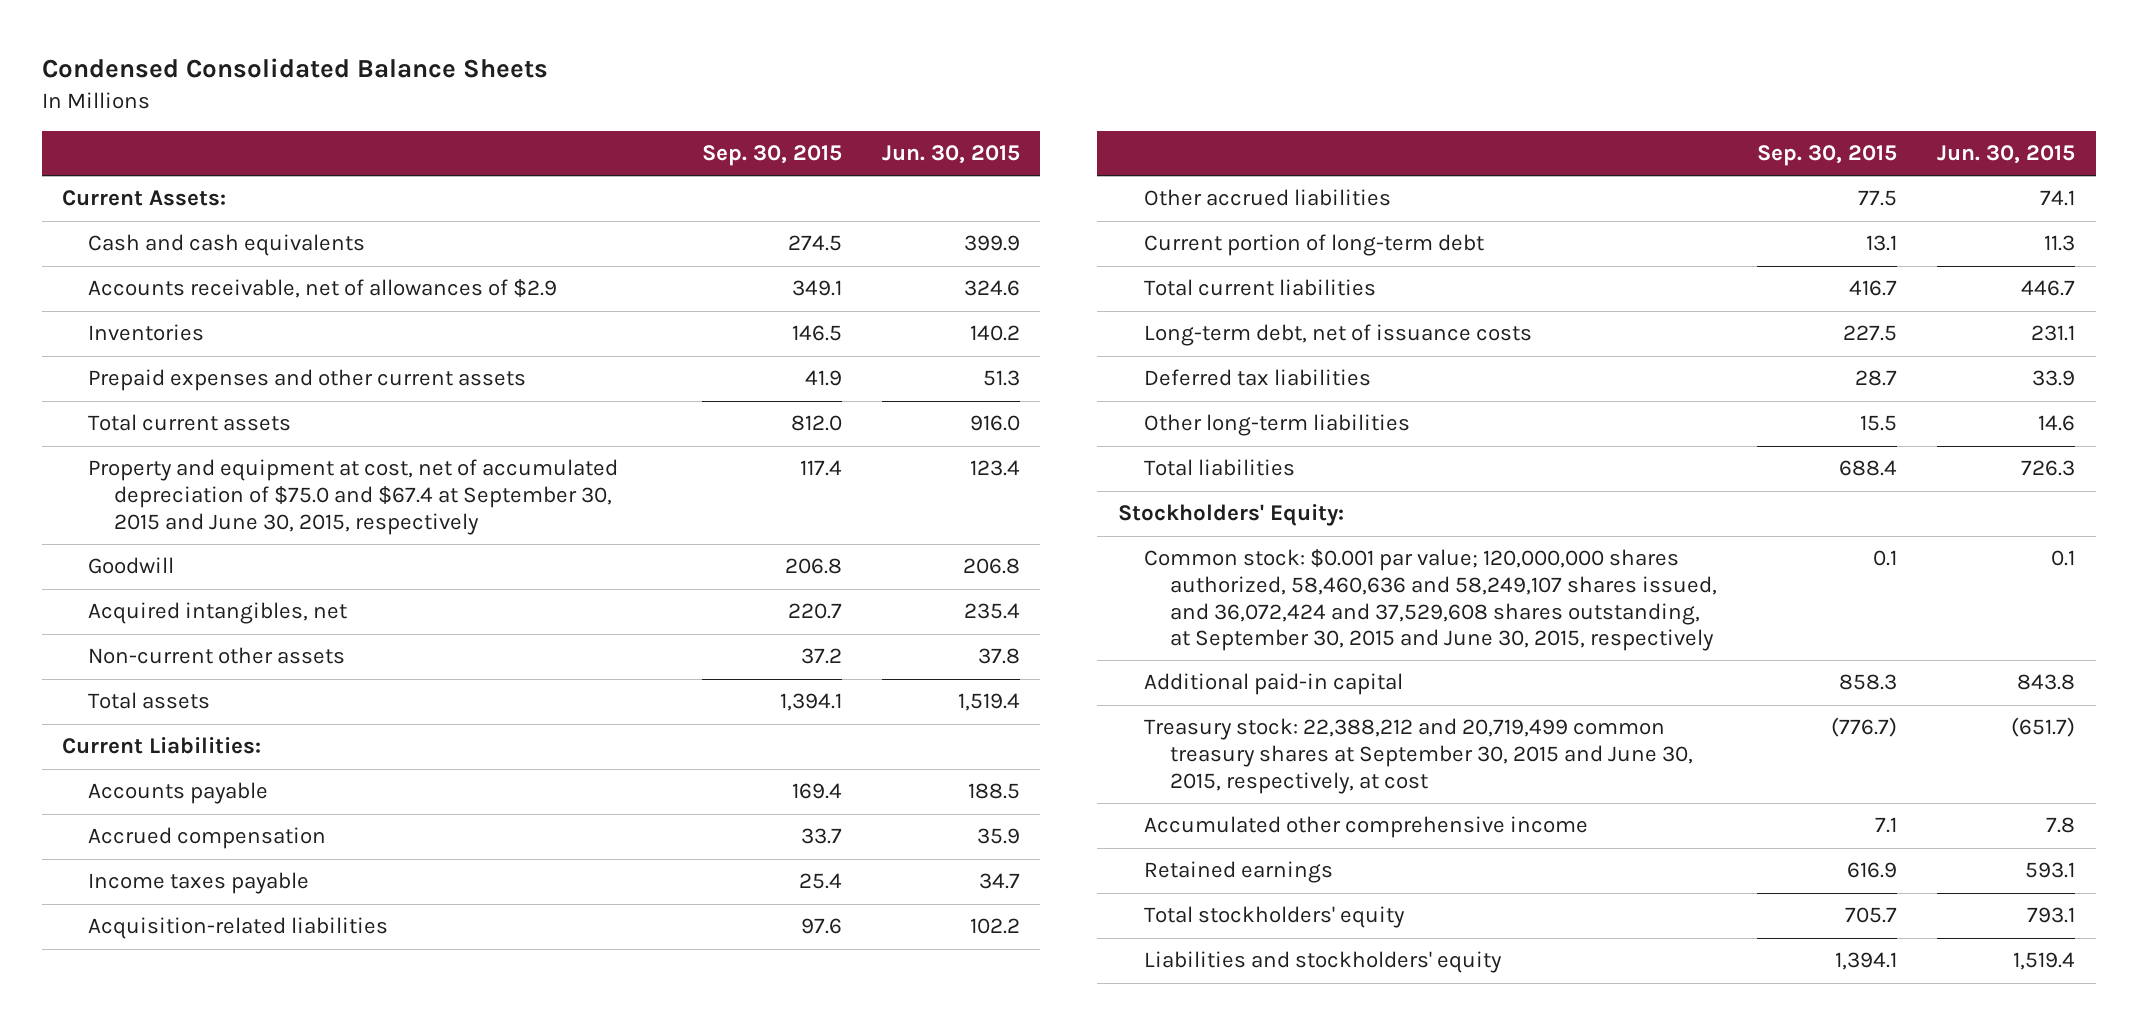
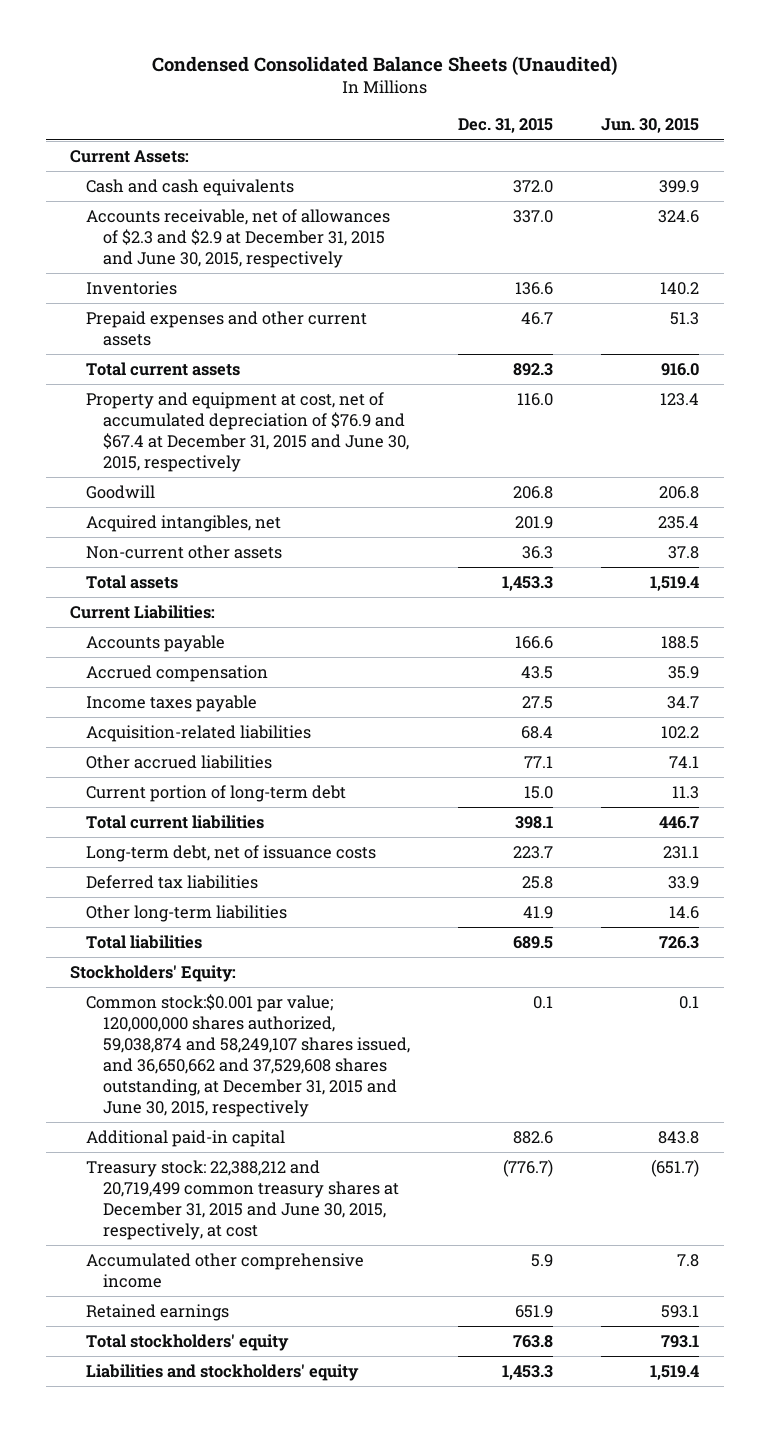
[42,58,549,79] Condensed Consolidated Balance Sheets -> [151,56,617,77] Condensed Consolidated Balance Sheets (Unaudited)
[701,145,842,167] Sep. 30, 2015 -> none
none -> [458,118,554,134] Dec. 31, 2015
[88,279,558,299] Accounts receivable, net of allowances of $2.9 -> [86,208,391,268] Accounts receivable, net of allowances of $2.3 and $2.9 at December 31, 2015 and June 30, 2015, respectively
[88,459,619,535] Property and equipment at cost, net of accumulated depreciation of $75.0 and $67.4 at September 30, 2015 and June 30, 2015, respectively -> [86,391,409,472] Property and equipment at cost, net of accumulated depreciation of $76.9 and $67.4 at December 31, 2015 and June 30, 2015, respectively
[1143,549,1717,652] Common stock: $0.001 par value; 120,000,000 shares authorized, 58,460,636 and 58,249,107 shares issued, and 36,072,424 and 37,529,608 shares outstanding, at September 30, 2015 and June 30, 2015, respectively -> [86,993,410,1118] Common stock:$0.001 par value; 120,000,000 shares authorized, 59,038,874 and 58,249,107 shares issued, and 36,650,662 and 37,529,608 shares outstanding, at December 31, 2015 and June 30, 2015, respectively
[1143,718,1693,794] Treasury stock: 22,388,212 and 20,719,499 common treasury shares at September 30, 2015 and June 30, 2015, respectively, at cost -> [86,1159,399,1240] Treasury stock: 22,388,212 and 20,719,499 common treasury shares at December 31, 2015 and June 30, 2015, respectively, at cost

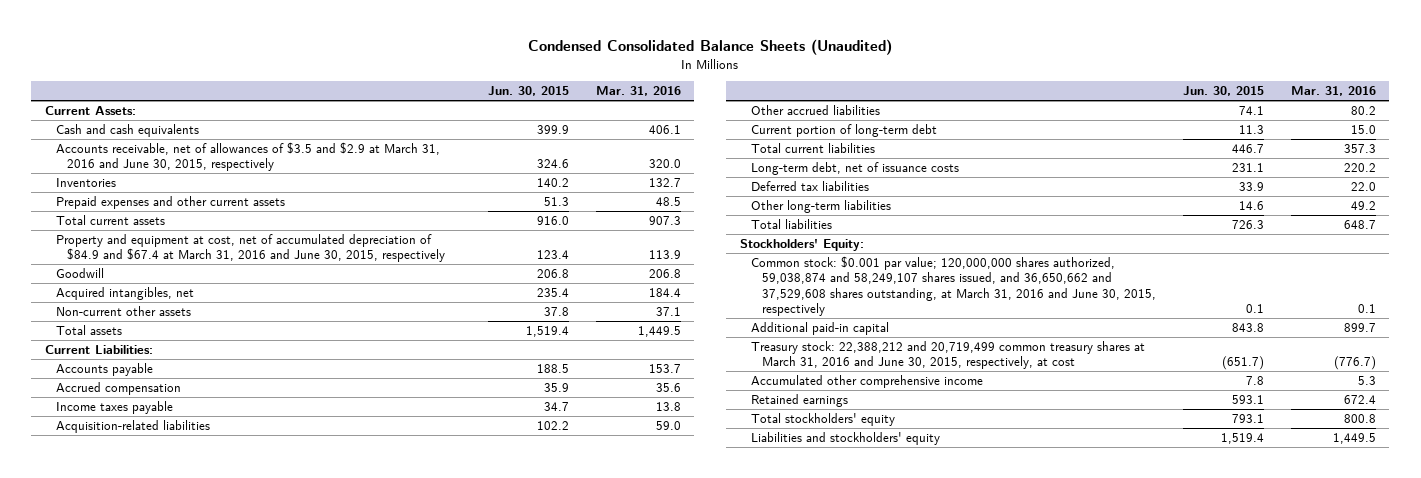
[458,118,554,134] Dec. 31, 2015 -> none
none -> [595,86,681,97] Mar. 31, 2016
[86,208,391,268] Accounts receivable, net of allowances of $2.3 and $2.9 at December 31, 2015 and June 30, 2015, respectively -> [55,142,440,172] Accounts receivable, net of allowances of $3.5 and $2.9 at March 31, 2016 and June 30, 2015, respectively
[86,391,409,472] Property and equipment at cost, net of accumulated depreciation of $76.9 and $67.4 at December 31, 2015 and June 30, 2015, respectively -> [55,234,445,263] Property and equipment at cost, net of accumulated depreciation of $84.9 and $67.4 at March 31, 2016 and June 30, 2015, respectively
[86,993,410,1118] Common stock:$0.001 par value; 120,000,000 shares authorized, 59,038,874 and 58,249,107 shares issued, and 36,650,662 and 37,529,608 shares outstanding, at December 31, 2015 and June 30, 2015, respectively -> [750,256,1156,317] Common stock: $0.001 par value; 120,000,000 shares authorized, 59,038,874 and 58,249,107 shares issued, and 36,650,662 and 37,529,608 shares outstanding, at March 31, 2016 and June 30, 2015, respectively
[86,1159,399,1240] Treasury stock: 22,388,212 and 20,719,499 common treasury shares at December 31, 2015 and June 30, 2015, respectively, at cost -> [750,341,1145,370] Treasury stock: 22,388,212 and 20,719,499 common treasury shares at March 31, 2016 and June 30, 2015, respectively, at cost

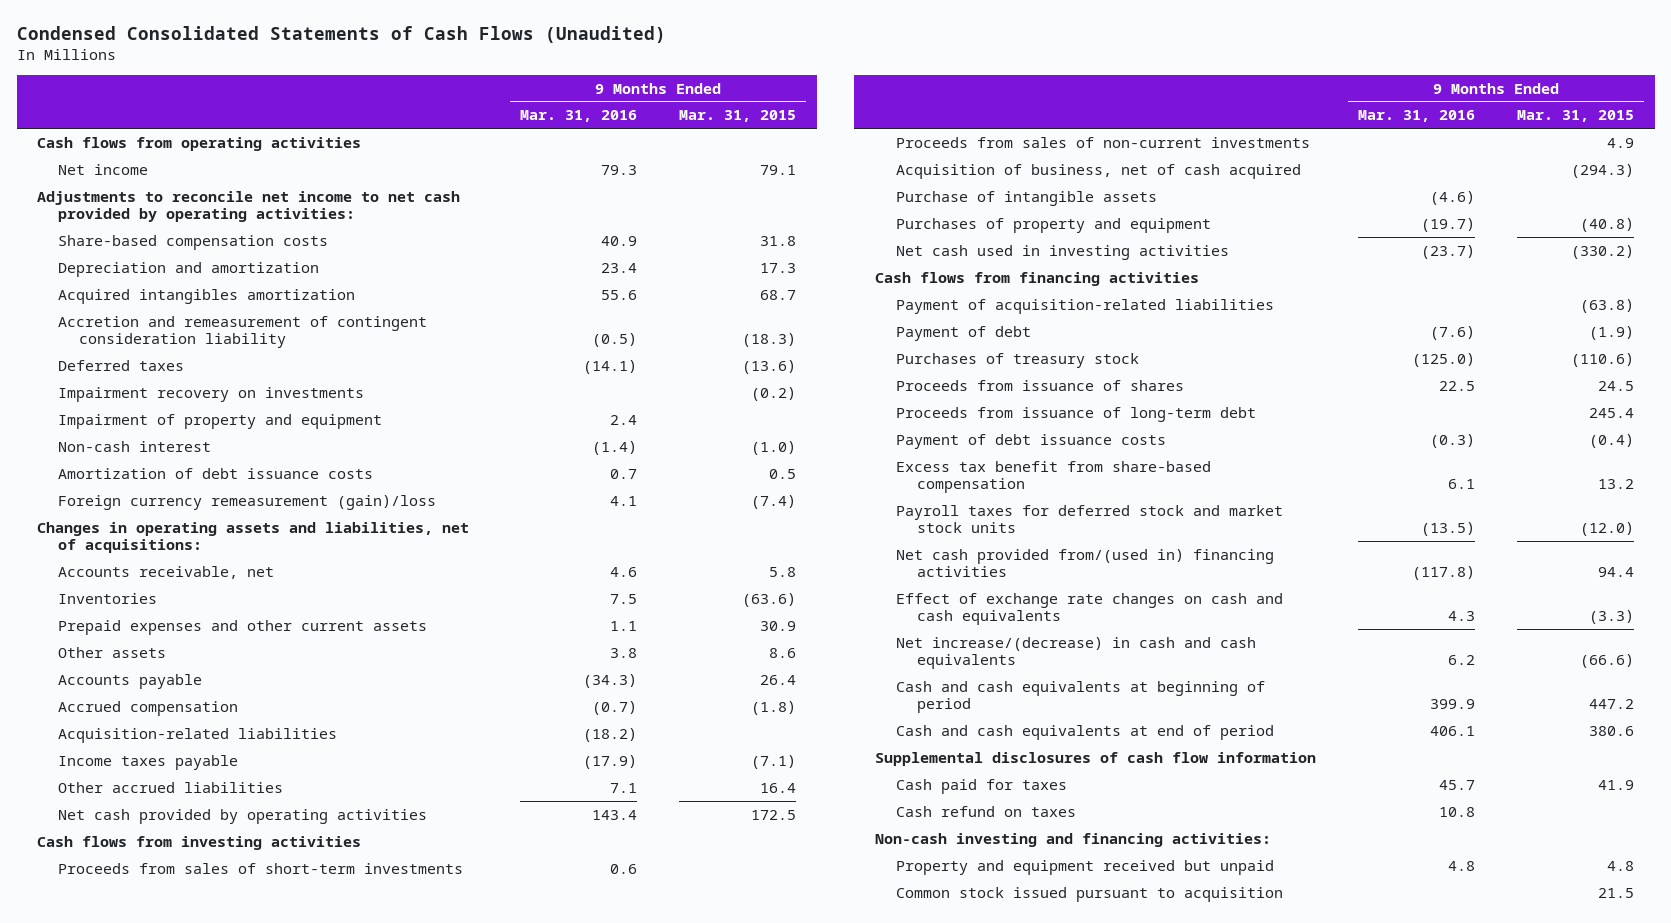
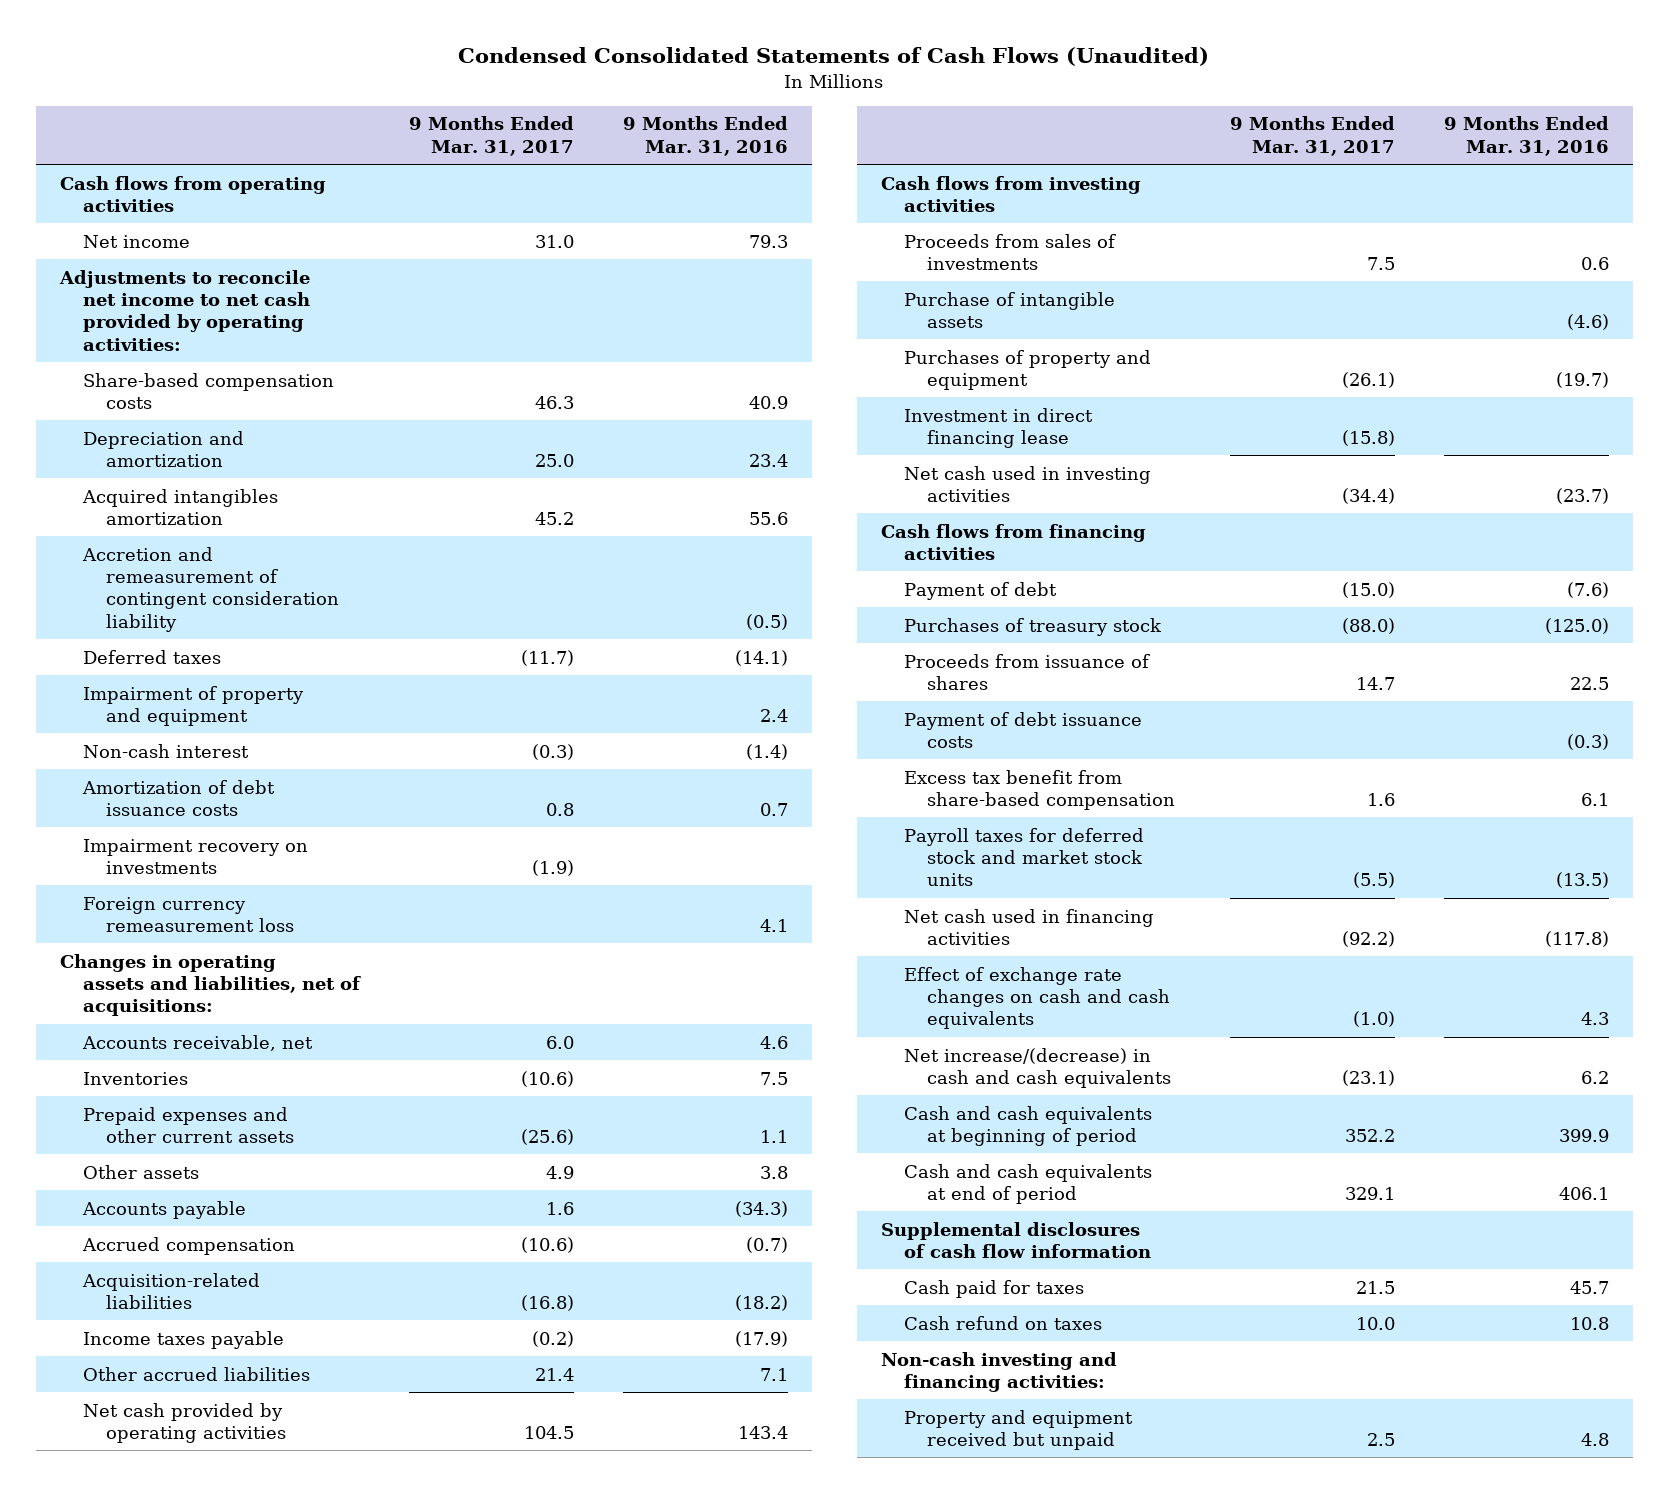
[679,110,797,123] Mar. 31, 2015 -> none
none -> [408,116,574,156] 9 Months Ended Mar. 31, 2017
[58,386,365,402] Impairment recovery on investments -> [83,838,309,875] Impairment recovery on investments
[58,494,437,510] Foreign currency remeasurement (gain)/loss -> [83,896,295,933] Foreign currency remeasurement loss
[896,136,1311,148] Proceeds from sales of non-current investments -> none
[896,163,1302,179] Acquisition of business, net of cash acquired -> none
[58,862,464,874] Proceeds from sales of short-term investments -> [904,233,1117,271] Proceeds from sales of investments
none -> [904,407,1094,449] Investment in direct financing lease
[896,298,1275,314] Payment of acquisition-related liabilities -> none
[896,406,1257,422] Proceeds from issuance of long-term debt -> none
[896,548,1275,578] Net cash provided from/(used in) financing activities -> [904,908,1155,946] Net cash used in financing activities
[896,886,1284,902] Common stock issued pursuant to acquisition -> none

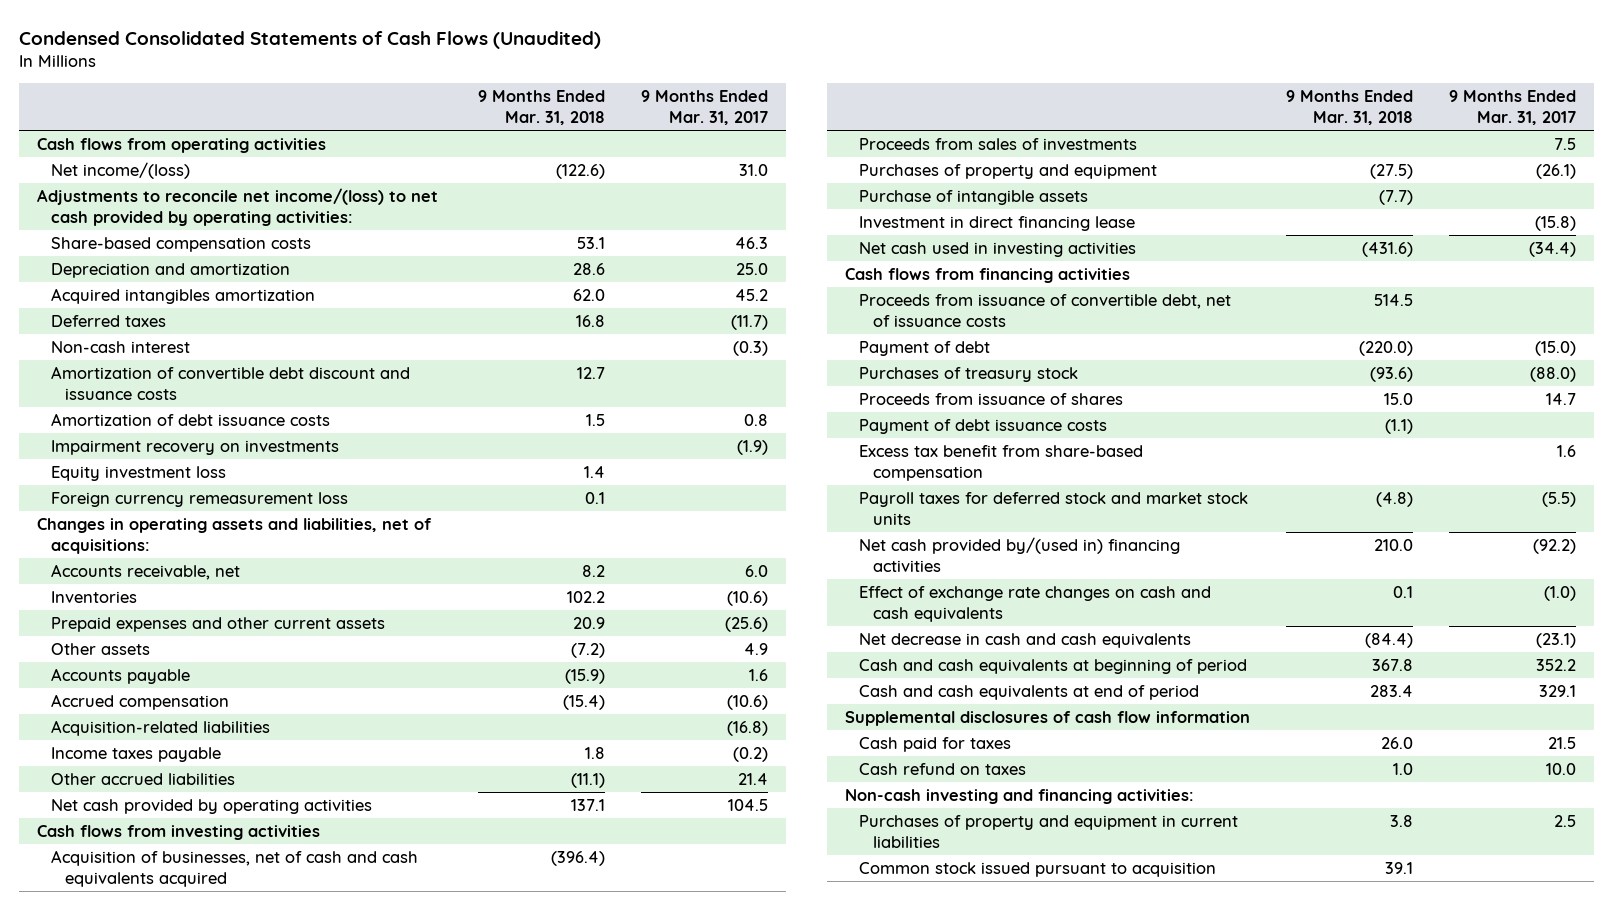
[622,116,788,156] 9 Months Ended Mar. 31, 2016 -> none
none -> [478,89,606,126] 9 Months Ended Mar. 31, 2018
[83,234,191,248] Net income -> [51,161,191,179] Net income/(loss)
[58,269,311,351] Adjustments to reconcile net income to net cash provided by operating activities: -> [37,187,439,226] Adjustments to reconcile net income/(loss) to net cash provided by operating activities:
[82,546,340,632] Accretion and remeasurement of contingent consideration liability -> none
[83,685,305,727] Impairment of property and equipment -> none
none -> [51,365,411,400] Amortization of convertible debt discount and issuance costs
none -> [51,465,227,481] Equity investment loss
none -> [51,849,419,887] Acquisition of businesses, net of cash and cash equivalents acquired
[904,291,1116,329] Purchase of intangible assets -> [859,189,1089,205] Purchase of intangible assets
none -> [859,293,1232,327] Proceeds from issuance of convertible debt, net of issuance costs
[904,908,1155,946] Net cash used in financing activities -> [859,536,1181,572] Net cash provided by/(used in) financing activities
[904,1047,1172,1089] Net increase/(decrease) in cash and cash equivalents -> [859,632,1192,648] Net decrease in cash and cash equivalents
[904,1409,1134,1451] Property and equipment received but unpaid -> [859,814,1239,848] Purchases of property and equipment in current liabilities
none -> [859,861,1217,877] Common stock issued pursuant to acquisition

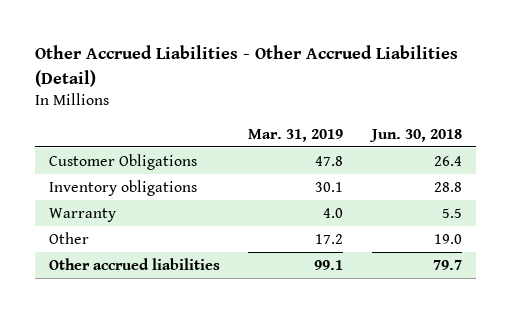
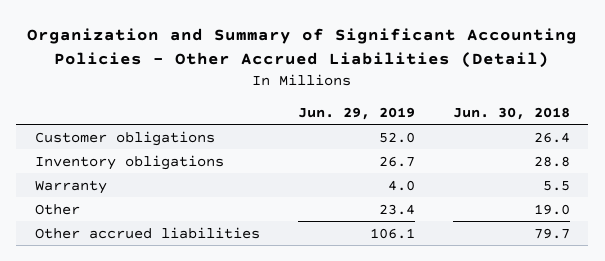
[34,45,458,87] Other Accrued Liabilities - Other Accrued Liabilities (Detail) -> [27,28,578,68] Organization and Summary of Significant Accounting Policies - Other Accrued Liabilities (Detail)
[248,128,344,142] Mar. 31, 2019 -> none
none -> [297,106,415,120] Jun. 29, 2019
[48,153,197,170] Customer Obligations -> [35,130,216,146] Customer obligations

